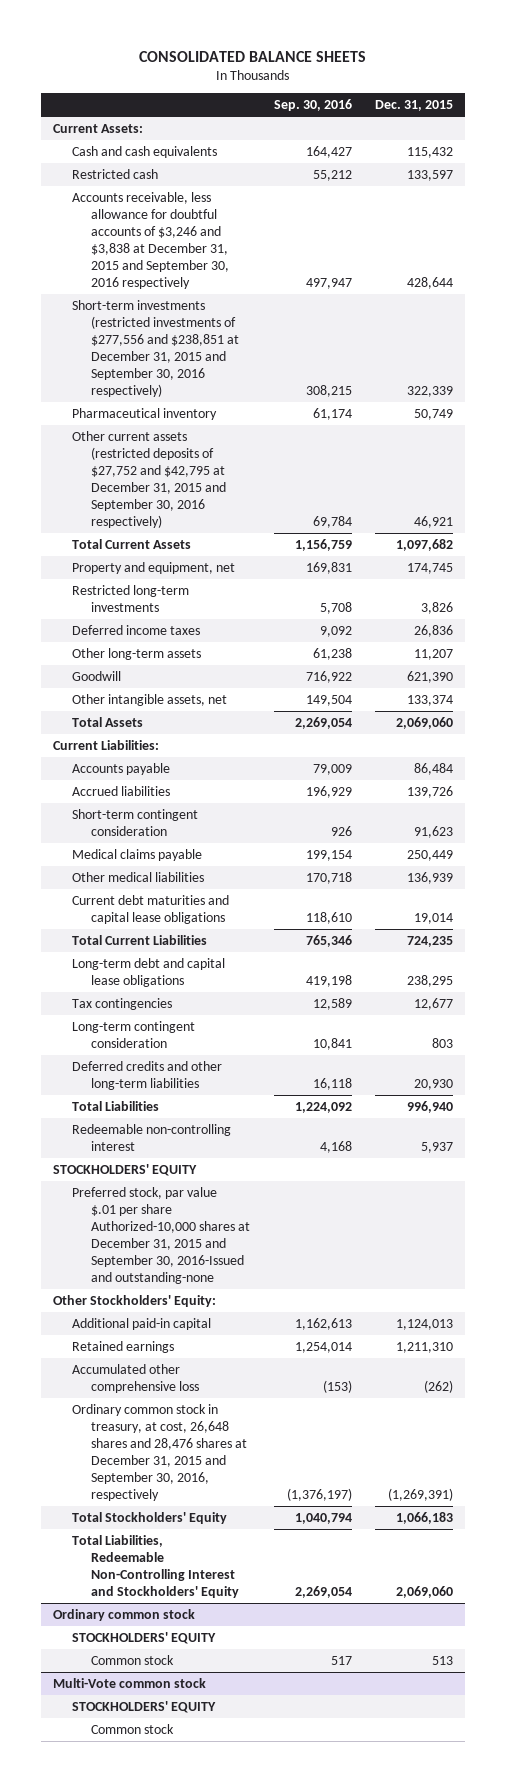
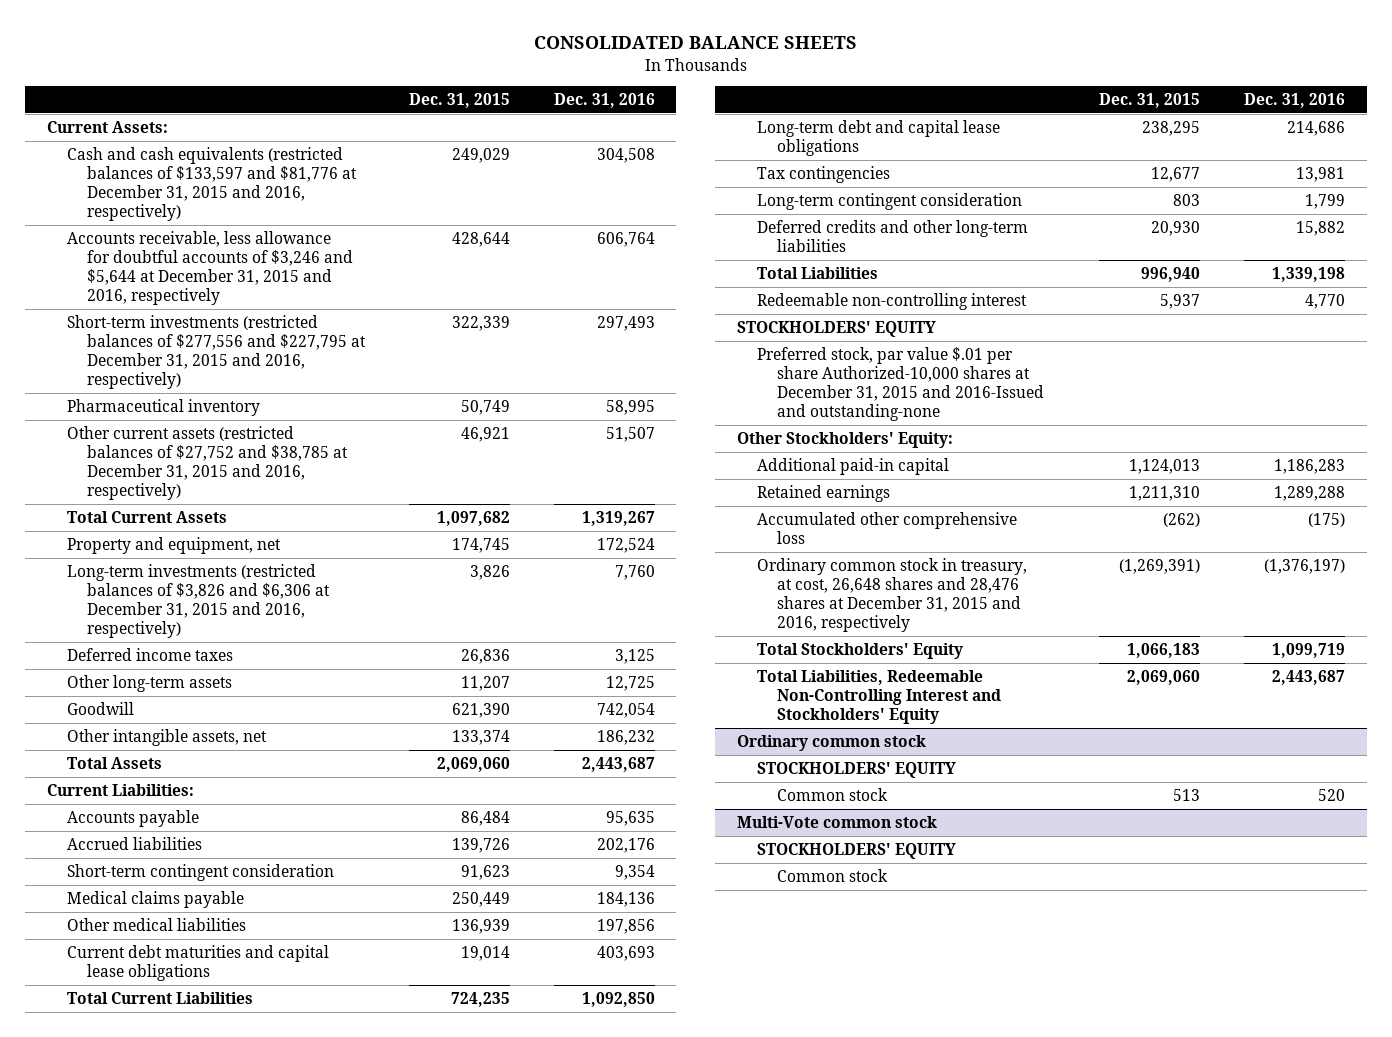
[273,99,352,112] Sep. 30, 2016 -> none
none -> [553,93,655,109] Dec. 31, 2016
[72,145,218,158] Cash and cash equivalents -> none
[72,168,159,179] Restricted cash -> none
none -> [67,146,357,222] Cash and cash equivalents (restricted balances of $133,597 and $81,776 at December 31, 2015 and 2016, respectively)
[72,191,230,290] Accounts receivable, less allowance for doubtful accounts of $3,246 and $3,838 at December 31, 2015 and September 30, 2016 respectively -> [67,230,353,306] Accounts receivable, less allowance for doubtful accounts of $3,246 and $5,644 at December 31, 2015 and 2016, respectively
[72,299,240,398] Short-term investments (restricted investments of $277,556 and $238,851 at December 31, 2015 and September 30, 2016 respectively) -> [67,314,366,390] Short-term investments (restricted balances of $277,556 and $227,795 at December 31, 2015 and 2016, respectively)
[72,430,227,529] Other current assets (restricted deposits of $27,752 and $42,795 at December 31, 2015 and September 30, 2016 respectively) -> [67,425,348,501] Other current assets (restricted balances of $27,752 and $38,785 at December 31, 2015 and 2016, respectively)
[72,584,190,612] Restricted long-term investments -> [67,563,330,639] Long-term investments (restricted balances of $3,826 and $6,306 at December 31, 2015 and 2016, respectively)
[72,1186,251,1285] Preferred stock, par value $.01 per share Authorized-10,000 shares at December 31, 2015 and September 30, 2016-Issued and outstanding-none -> [757,346,1045,422] Preferred stock, par value $.01 per share Authorized-10,000 shares at December 31, 2015 and 2016-Issued and outstanding-none
[72,1403,248,1502] Ordinary common stock in treasury, at cost, 26,648 shares and 28,476 shares at December 31, 2015 and September 30, 2016, respectively -> [757,557,1028,633] Ordinary common stock in treasury, at cost, 26,648 shares and 28,476 shares at December 31, 2015 and 2016, respectively

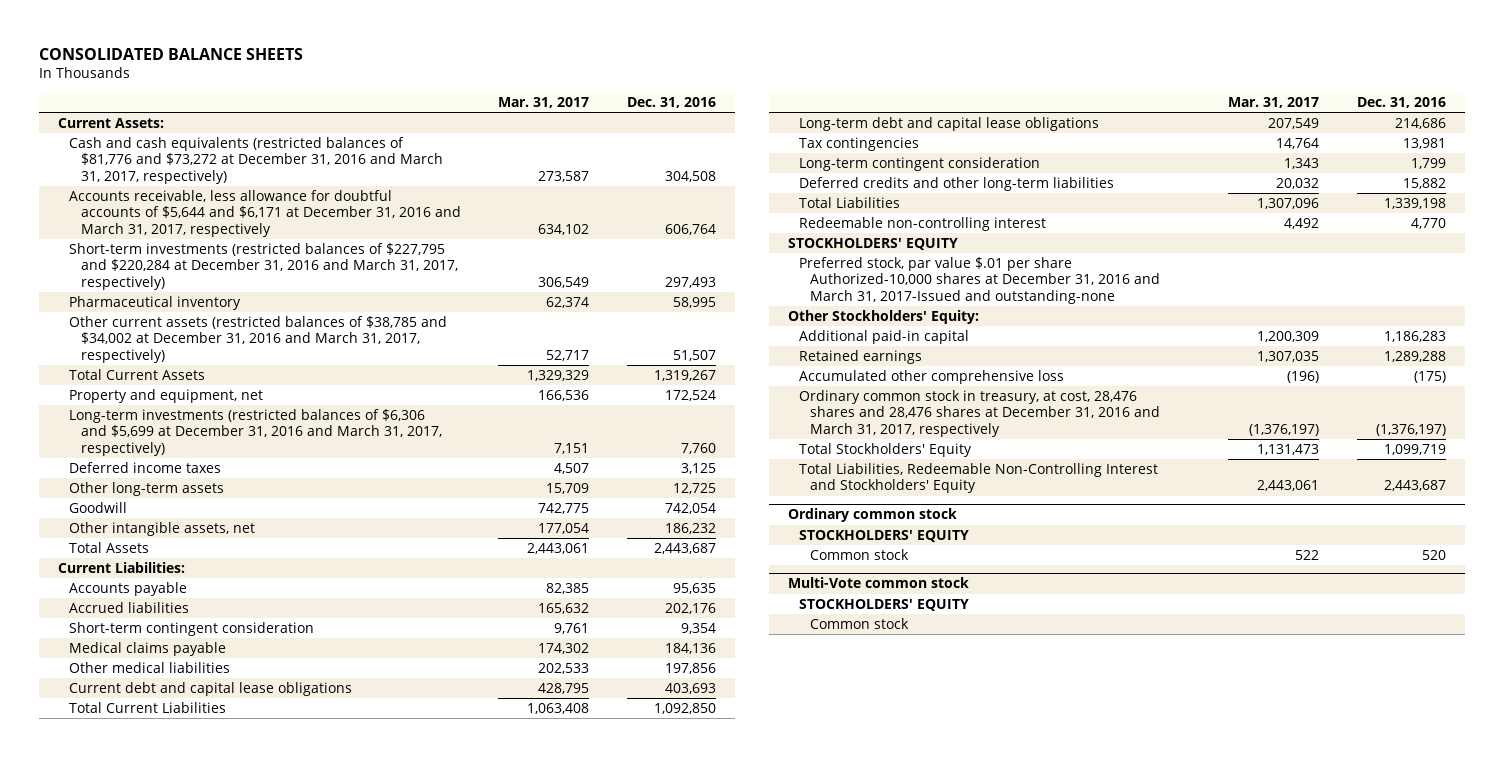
[408,93,510,109] Dec. 31, 2015 -> none
none -> [498,96,590,108] Mar. 31, 2017
[67,146,357,222] Cash and cash equivalents (restricted balances of $133,597 and $81,776 at December 31, 2015 and 2016, respectively) -> [69,136,443,184] Cash and cash equivalents (restricted balances of $81,776 and $73,272 at December 31, 2016 and March 31, 2017, respectively)
[67,230,353,306] Accounts receivable, less allowance for doubtful accounts of $3,246 and $5,644 at December 31, 2015 and 2016, respectively -> [69,189,461,237] Accounts receivable, less allowance for doubtful accounts of $5,644 and $6,171 at December 31, 2016 and March 31, 2017, respectively
[67,314,366,390] Short-term investments (restricted balances of $277,556 and $227,795 at December 31, 2015 and 2016, respectively) -> [69,242,458,290] Short-term investments (restricted balances of $227,795 and $220,284 at December 31, 2016 and March 31, 2017, respectively)
[67,425,348,501] Other current assets (restricted balances of $27,752 and $38,785 at December 31, 2015 and 2016, respectively) -> [69,315,448,363] Other current assets (restricted balances of $38,785 and $34,002 at December 31, 2016 and March 31, 2017, respectively)
[67,563,330,639] Long-term investments (restricted balances of $3,826 and $6,306 at December 31, 2015 and 2016, respectively) -> [69,408,442,456] Long-term investments (restricted balances of $6,306 and $5,699 at December 31, 2016 and March 31, 2017, respectively)
[67,944,330,981] Current debt maturities and capital lease obligations -> [69,681,353,696] Current debt and capital lease obligations
[757,346,1045,422] Preferred stock, par value $.01 per share Authorized-10,000 shares at December 31, 2015 and 2016-Issued and outstanding-none -> [798,256,1161,304] Preferred stock, par value $.01 per share Authorized-10,000 shares at December 31, 2016 and March 31, 2017-Issued and outstanding-none
[757,557,1028,633] Ordinary common stock in treasury, at cost, 26,648 shares and 28,476 shares at December 31, 2015 and 2016, respectively -> [798,389,1161,437] Ordinary common stock in treasury, at cost, 28,476 shares and 28,476 shares at December 31, 2016 and March 31, 2017, respectively

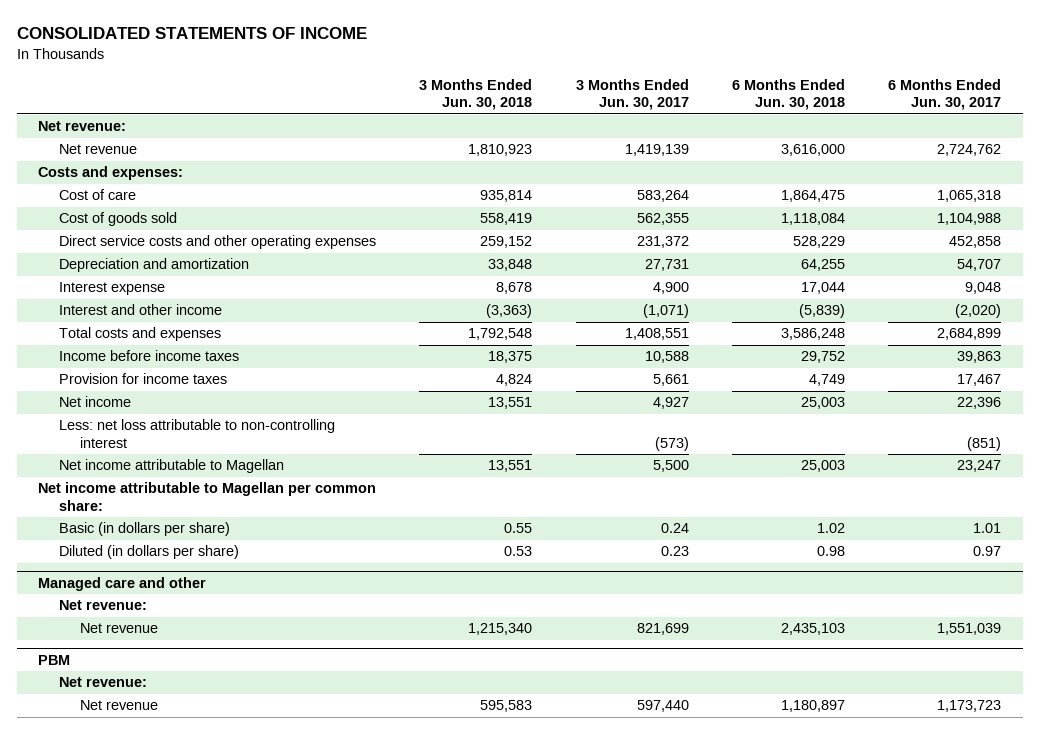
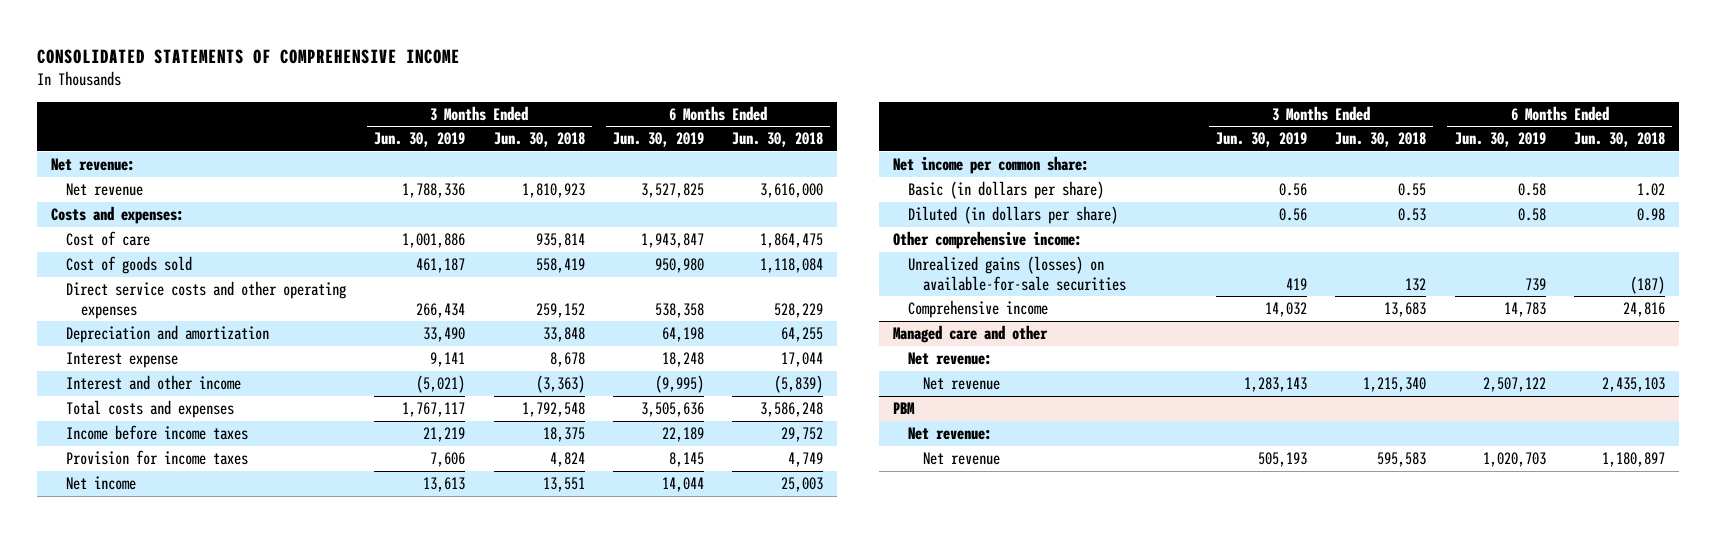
[16,27,367,40] CONSOLIDATED STATEMENTS OF INCOME -> [36,48,460,64] CONSOLIDATED STATEMENTS OF COMPREHENSIVE INCOME
[575,78,689,111] 3 Months Ended Jun. 30, 2017 -> none
[887,78,1001,111] 6 Months Ended Jun. 30, 2017 -> none
none -> [374,132,466,148] Jun. 30, 2019
none -> [612,132,704,148] Jun. 30, 2019
[59,419,336,448] Less: net loss attributable to non-controlling interest -> none
[59,459,285,474] Net income attributable to Magellan -> none
[38,482,377,511] Net income attributable to Magellan per common share: -> [892,156,1089,175] Net income per common share:
none -> [892,231,1082,250] Other comprehensive income:
none -> [907,256,1126,291] Unrealized gains (losses) on available-for-sale securities
none -> [907,300,1048,319] Comprehensive income

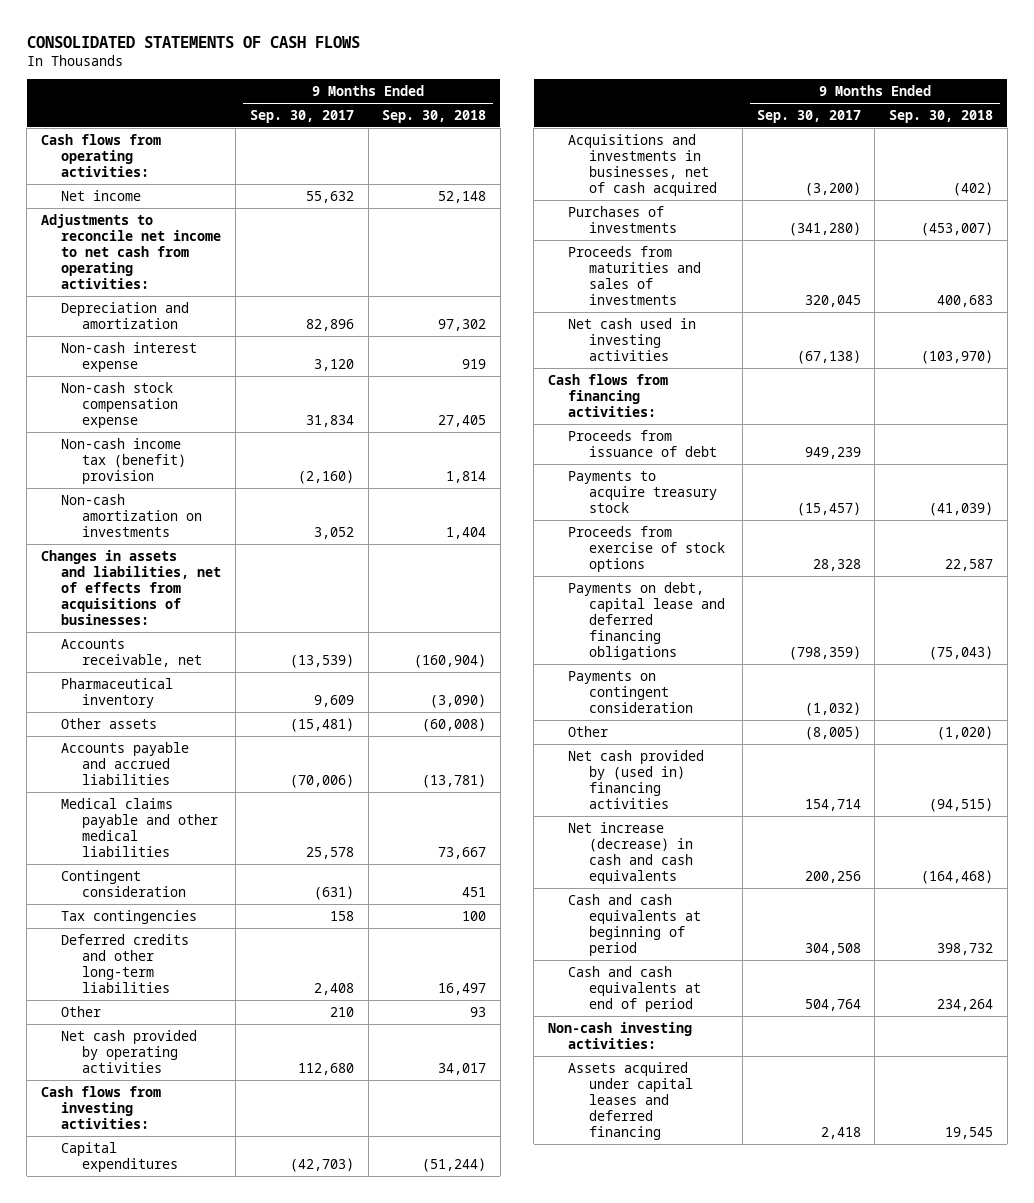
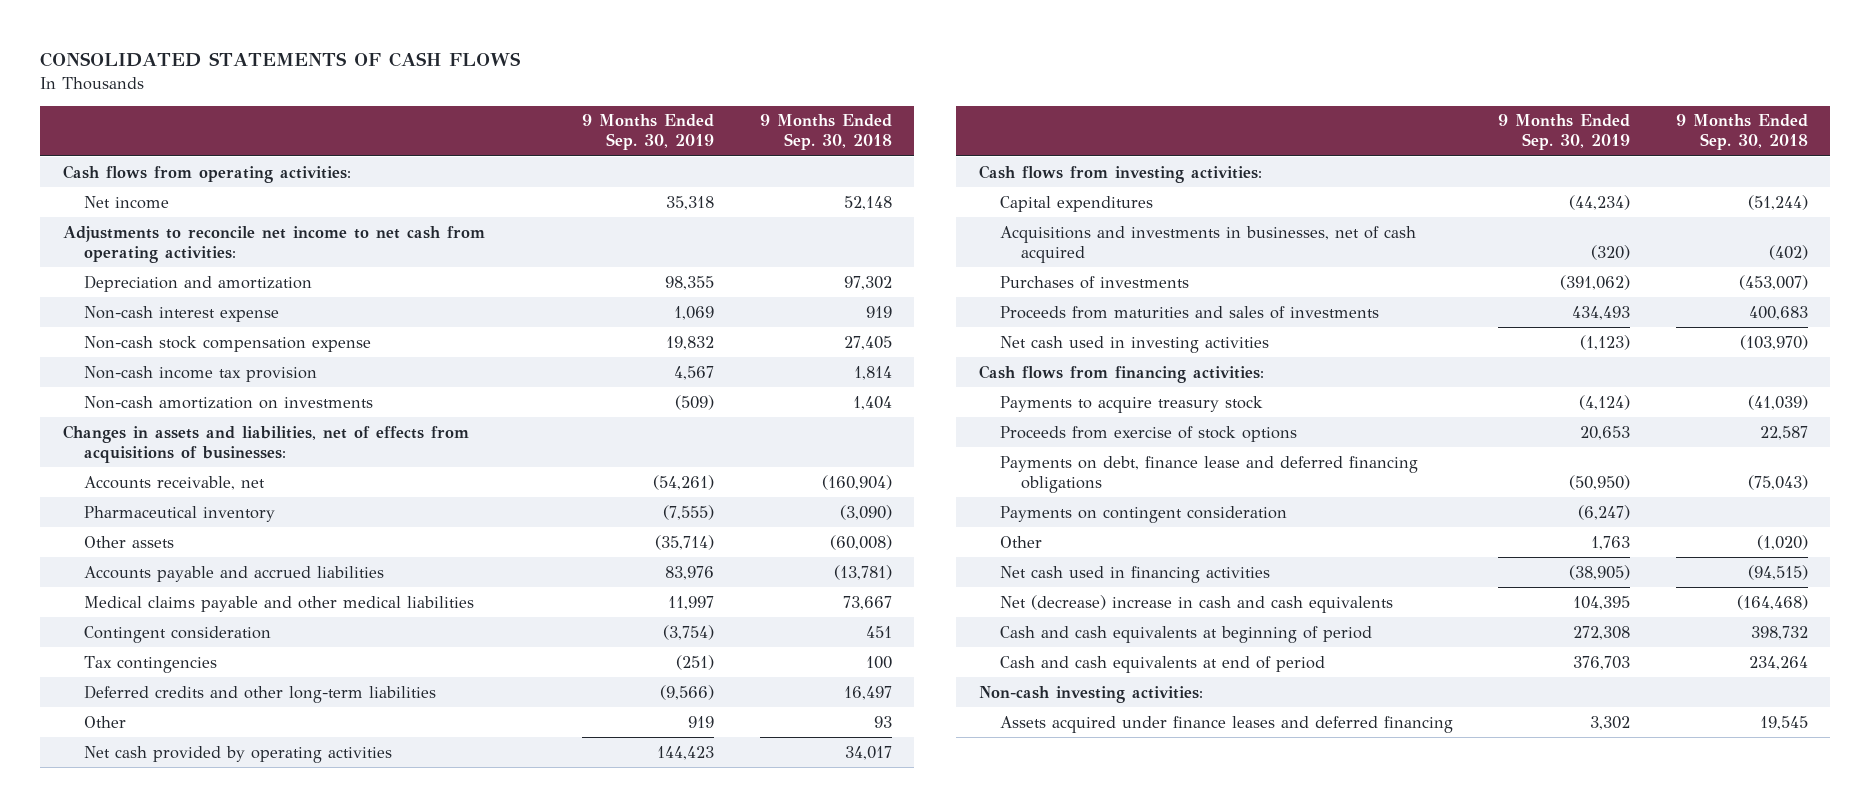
[249,109,354,123] Sep. 30, 2017 -> none
none -> [582,114,715,151] 9 Months Ended Sep. 30, 2019
[61,437,186,484] Non-cash income tax (benefit) provision -> [83,365,317,382] Non-cash income tax provision
[568,429,717,457] Proceeds from issuance of debt -> none
[568,581,725,660] Payments on debt, capital lease and deferred financing obligations -> [999,455,1418,493] Payments on debt, finance lease and deferred financing obligations
[568,749,705,809] Net cash provided by (used in) financing activities -> [999,565,1270,583] Net cash used in financing activities
[568,821,693,884] Net increase (decrease) in cash and cash equivalents -> [999,594,1393,613] Net (decrease) increase in cash and cash equivalents
[568,1061,693,1140] Assets acquired under capital leases and deferred financing -> [999,715,1453,733] Assets acquired under finance leases and deferred financing

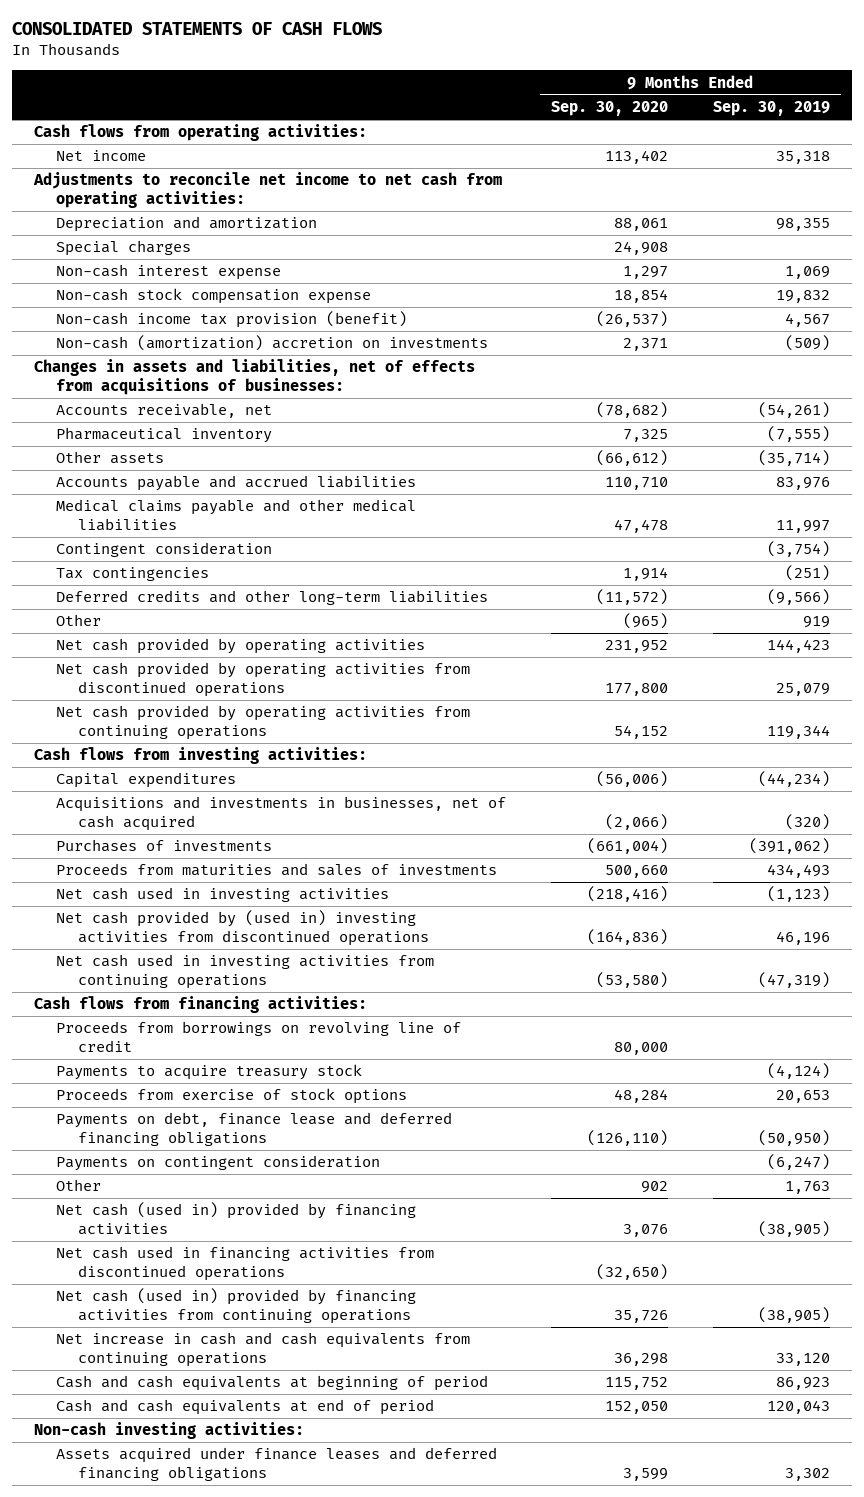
[759,114,892,151] 9 Months Ended Sep. 30, 2018 -> none
none -> [551,101,669,117] Sep. 30, 2020
none -> [56,240,192,257] Special charges
[83,365,317,382] Non-cash income tax provision -> [56,311,408,329] Non-cash income tax provision (benefit)
[83,395,373,409] Non-cash amortization on investments -> [56,335,489,352] Non-cash (amortization) accretion on investments
none -> [56,662,471,698] Net cash provided by operating activities from discontinued operations
none -> [56,705,471,741] Net cash provided by operating activities from continuing operations
none -> [56,910,430,947] Net cash provided by (used in) investing activities from discontinued operations
none -> [56,954,435,990] Net cash used in investing activities from continuing operations
none -> [56,1021,462,1053] Proceeds from borrowings on revolving line of credit
[999,565,1270,583] Net cash used in financing activities -> [56,1202,417,1236] Net cash (used in) provided by financing activities
none -> [56,1246,435,1282] Net cash used in financing activities from discontinued operations
none -> [56,1288,417,1325] Net cash (used in) provided by financing activities from continuing operations
[999,594,1393,613] Net (decrease) increase in cash and cash equivalents -> [56,1332,471,1368] Net increase in cash and cash equivalents from continuing operations
[1573,595,1631,610] 104,395 -> [775,1353,830,1367] 33,120
[1573,625,1631,640] 272,308 -> [775,1377,830,1391] 86,923
[1573,655,1631,670] 376,703 -> [766,1400,830,1415] 120,043
[999,715,1453,733] Assets acquired under finance leases and deferred financing -> [56,1447,498,1482] Assets acquired under finance leases and deferred financing obligations

